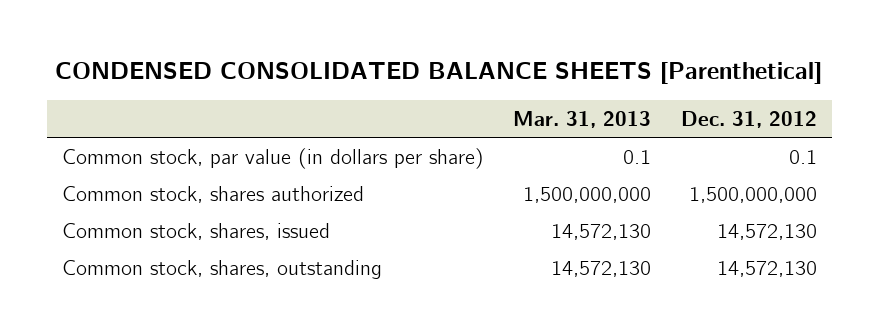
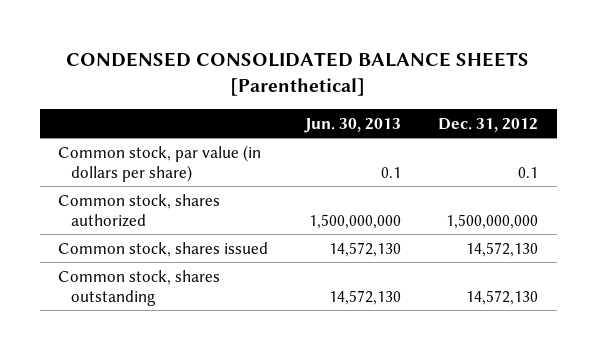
[513,110,652,128] Mar. 31, 2013 -> none
none -> [304,117,402,133] Jun. 30, 2013
[61,222,330,240] Common stock, shares, issued -> [58,241,269,257] Common stock, shares issued
[61,259,382,279] Common stock, shares, outstanding -> [58,269,221,306] Common stock, shares outstanding

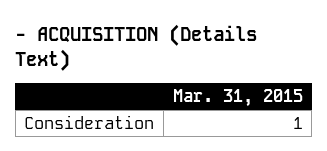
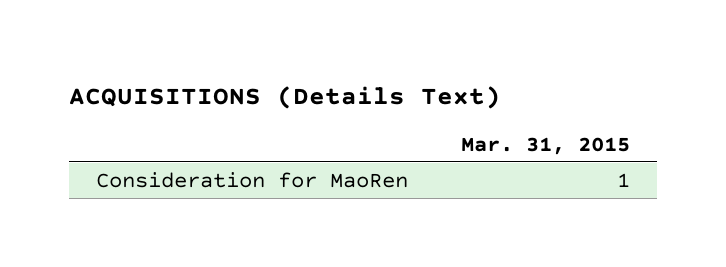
[15,23,258,72] - ACQUISITION (Details Text) -> [68,85,501,109] ACQUISITIONS (Details Text)
[24,114,155,129] Consideration -> [95,172,408,189] Consideration for MaoRen

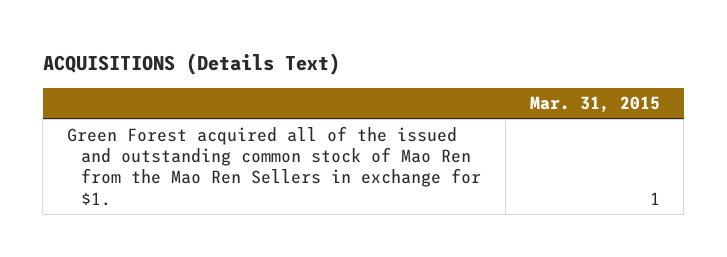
[95,172,408,189] Consideration for MaoRen -> [67,125,482,206] Green Forest acquired all of the issued and outstanding common stock of Mao Ren from the Mao Ren Sellers in exchange for $1.

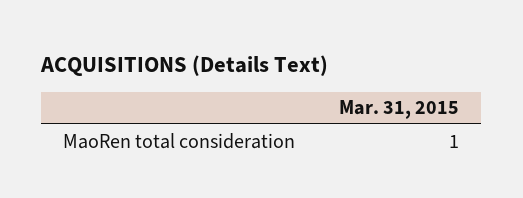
[67,125,482,206] Green Forest acquired all of the issued and outstanding common stock of Mao Ren from the Mao Ren Sellers in exchange for $1. -> [63,132,296,149] MaoRen total consideration

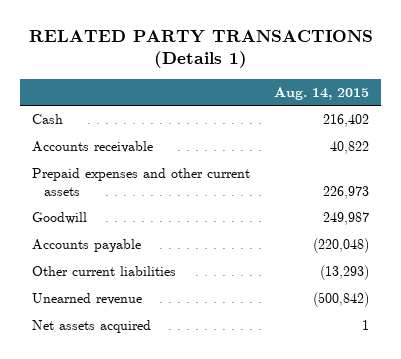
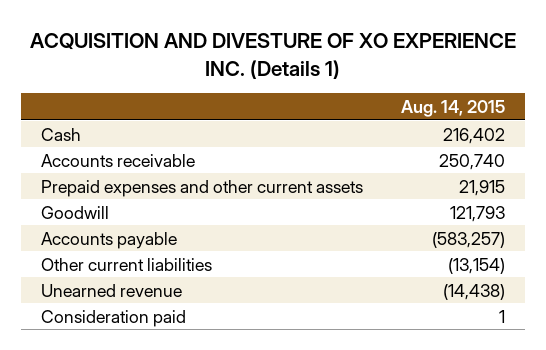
[28,30,373,69] RELATED PARTY TRANSACTIONS (Details 1) -> [30,33,517,79] ACQUISITION AND DIVESTURE OF XO EXPERIENCE INC. (Details 1)
[32,320,152,334] Net assets acquired -> none
[329,141,369,155] 40,822 -> [439,153,506,170] 250,740
[322,186,369,200] 226,973 -> [459,179,506,196] 21,915
[322,212,369,226] 249,987 -> [450,205,506,222] 121,793
[312,238,369,254] (220,048) -> [432,231,506,248] (583,257)
[319,265,369,281] (13,293) -> [448,257,506,274] (13,154)
[312,292,369,308] (500,842) -> [443,283,506,300] (14,438)
none -> [40,309,186,327] Consideration paid

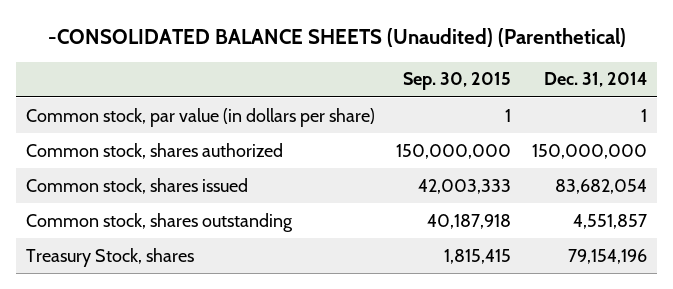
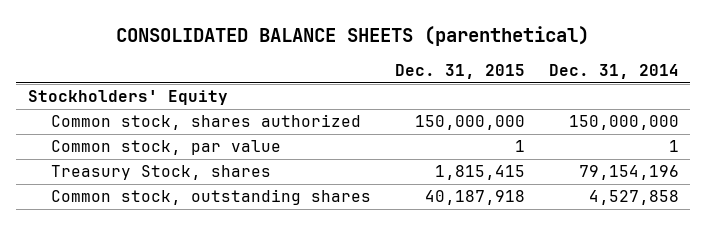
[47,27,626,47] -CONSOLIDATED BALANCE SHEETS (Unaudited) (Parenthetical) -> [116,25,590,46] CONSOLIDATED BALANCE SHEETS (parenthetical)
[403,72,512,91] Sep. 30, 2015 -> none
none -> [394,64,525,80] Dec. 31, 2015
[26,107,376,127] Common stock, par value (in dollars per share) -> none
none -> [28,90,229,106] Stockholders' Equity
[26,177,249,194] Common stock, shares issued -> none
[26,212,294,232] Common stock, shares outstanding -> none
none -> [51,140,282,156] Common stock, par value
none -> [51,189,372,206] Common stock, outstanding shares

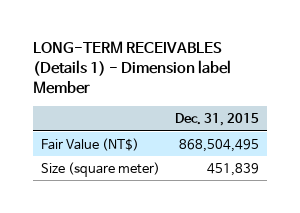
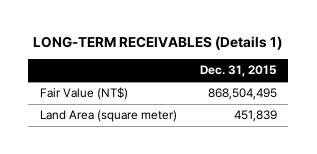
[33,41,232,95] LONG-TERM RECEIVABLES (Details 1) - Dimension label Member -> [33,36,283,51] LONG-TERM RECEIVABLES (Details 1)
[41,161,161,177] Size (square meter) -> [39,110,177,123] Land Area (square meter)

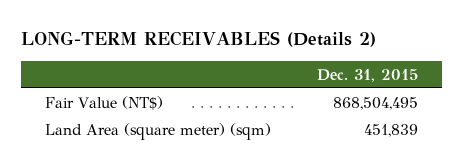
[33,36,283,51] LONG-TERM RECEIVABLES (Details 1) -> [21,31,377,48] LONG-TERM RECEIVABLES (Details 2)
[39,110,177,123] Land Area (square meter) -> [44,122,271,140] Land Area (square meter) (sqm)

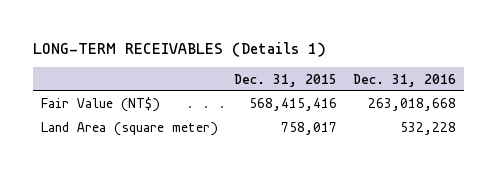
[21,31,377,48] LONG-TERM RECEIVABLES (Details 2) -> [32,41,326,57] LONG-TERM RECEIVABLES (Details 1)
none -> [353,73,457,87] Dec. 31, 2016
[333,96,419,110] 868,504,495 -> [248,98,337,112] 568,415,416
[44,122,271,140] Land Area (square meter) (sqm) -> [40,122,218,137] Land Area (square meter)
[364,123,419,137] 451,839 -> [280,122,337,136] 758,017

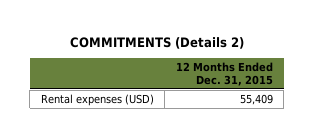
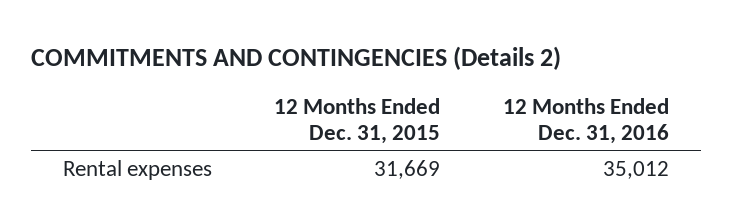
[69,37,244,50] COMMITMENTS (Details 2) -> [31,46,562,71] COMMITMENTS AND CONTINGENCIES (Details 2)
none -> [503,97,670,145] 12 Months Ended Dec. 31, 2016
[40,93,154,106] Rental expenses (USD) -> [62,159,212,180] Rental expenses
[239,93,273,105] 55,409 -> [374,159,441,179] 31,669

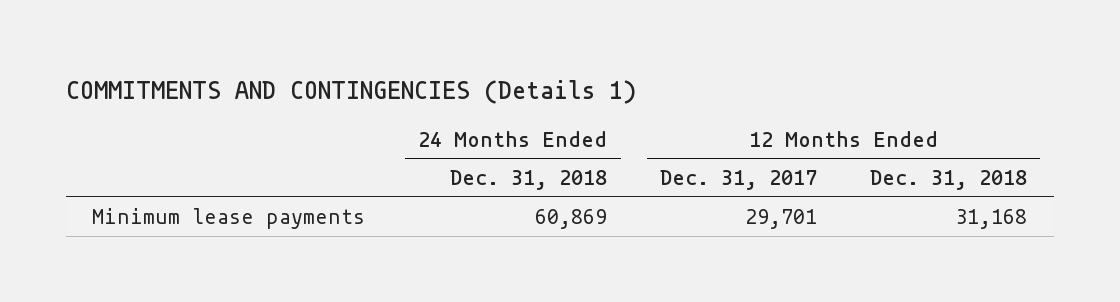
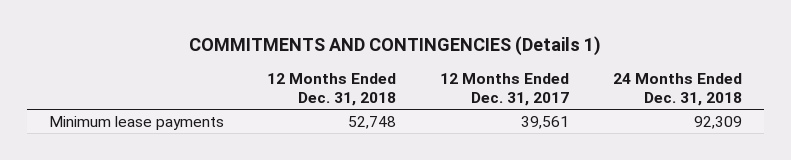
[535,209,608,230] 60,869 -> [694,116,743,130] 92,309
[745,209,818,230] 29,701 -> [521,116,570,130] 39,561
[955,209,1028,230] 31,168 -> [348,116,397,130] 52,748

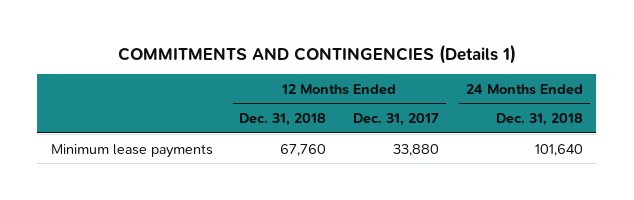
[348,116,397,130] 52,748 -> [280,143,327,156] 67,760
[521,116,570,130] 39,561 -> [393,143,440,156] 33,880
[694,116,743,130] 92,309 -> [535,143,584,156] 101,640

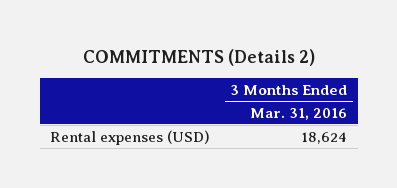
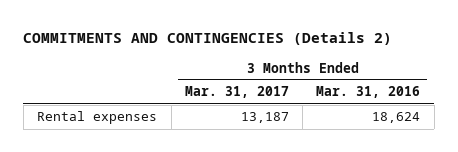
[82,49,315,67] COMMITMENTS (Details 2) -> [23,32,393,46] COMMITMENTS AND CONTINGENCIES (Details 2)
none -> [184,86,289,99] Mar. 31, 2017
[49,129,210,145] Rental expenses (USD) -> [37,111,158,125] Rental expenses

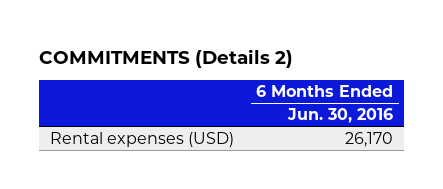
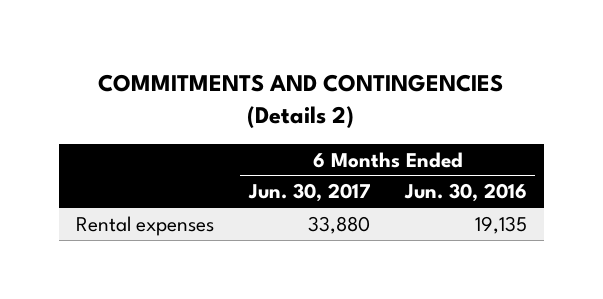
[39,49,294,69] COMMITMENTS (Details 2) -> [98,73,504,129] COMMITMENTS AND CONTINGENCIES (Details 2)
none -> [247,183,370,203] Jun. 30, 2017
[50,132,235,148] Rental expenses (USD) -> [76,215,215,236] Rental expenses
[345,132,394,148] 26,170 -> [474,215,527,234] 19,135

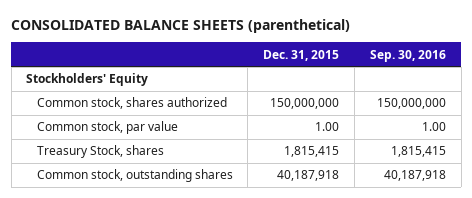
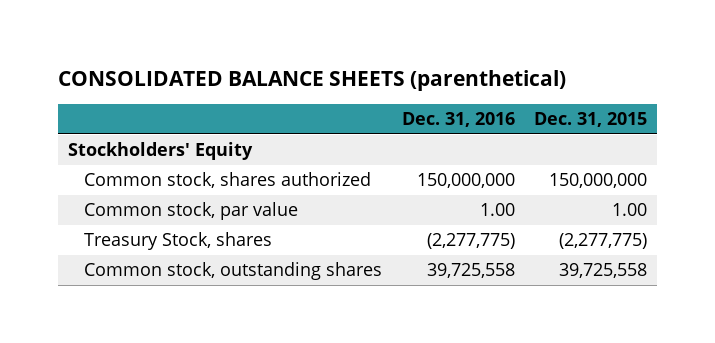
[369,49,446,62] Sep. 30, 2016 -> none
none -> [401,112,515,128] Dec. 31, 2016
[284,146,340,158] 1,815,415 -> [558,233,647,250] (2,277,775)
[277,170,340,182] 40,187,918 -> [558,263,647,279] 39,725,558

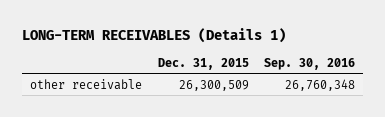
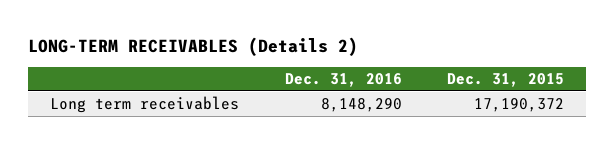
[22,28,287,44] LONG-TERM RECEIVABLES (Details 1) -> [27,36,358,56] LONG-TERM RECEIVABLES (Details 2)
[264,57,356,70] Sep. 30, 2016 -> none
none -> [284,73,402,88] Dec. 31, 2016
[29,78,142,90] other receivable -> none
none -> [50,96,240,114] Long term receivables

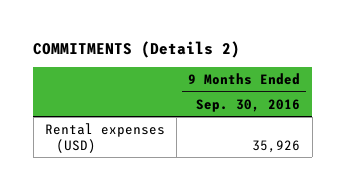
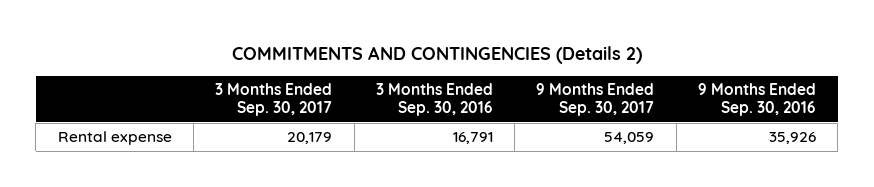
[33,40,241,58] COMMITMENTS (Details 2) -> [231,46,642,65] COMMITMENTS AND CONTINGENCIES (Details 2)
none -> [215,82,333,117] 3 Months Ended Sep. 30, 2017
none -> [375,82,493,117] 3 Months Ended Sep. 30, 2016
none -> [536,82,655,117] 9 Months Ended Sep. 30, 2017
[44,122,165,153] Rental expenses (USD) -> [57,131,172,146] Rental expense

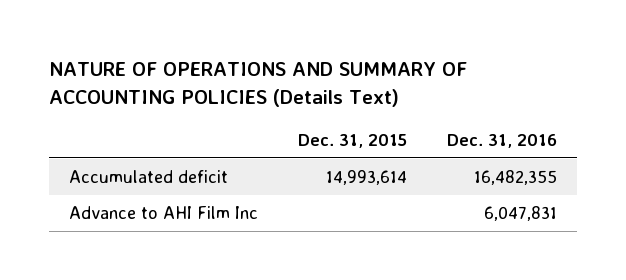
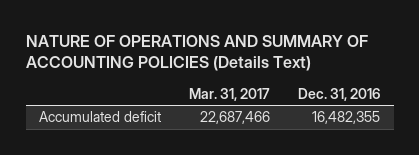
[297,133,407,148] Dec. 31, 2015 -> none
none -> [189,87,271,101] Mar. 31, 2017
[68,205,258,219] Advance to AHI Film Inc -> none

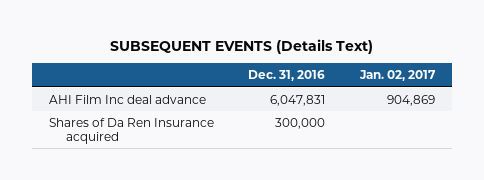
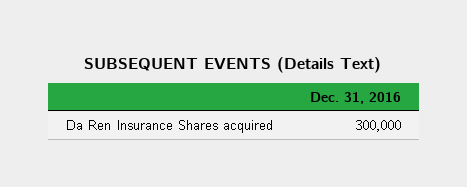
[358,70,436,82] Jan. 02, 2017 -> none
[49,94,207,104] AHI Film Inc deal advance -> none
[49,117,215,145] Shares of Da Ren Insurance acquired -> [66,120,274,134] Da Ren Insurance Shares acquired

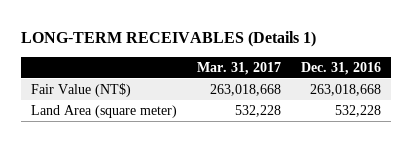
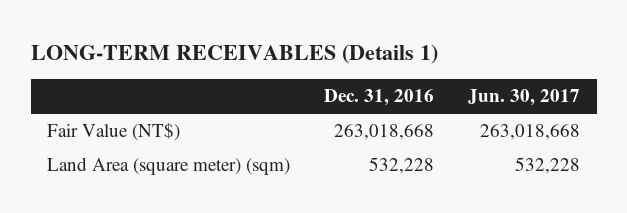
[196,61,281,75] Mar. 31, 2017 -> none
none -> [467,89,580,107] Jun. 30, 2017
[30,105,177,119] Land Area (square meter) -> [47,157,291,176] Land Area (square meter) (sqm)

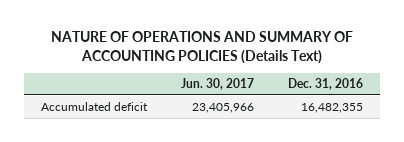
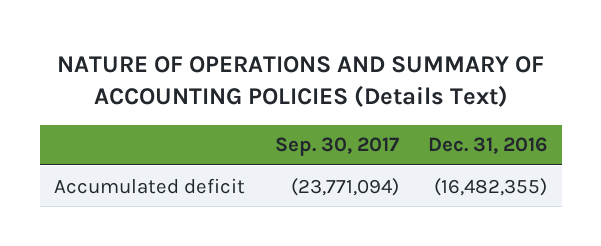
[180,78,254,91] Jun. 30, 2017 -> none
none -> [274,137,399,157] Sep. 30, 2017
[301,103,364,114] 16,482,355 -> [434,177,548,196] (16,482,355)

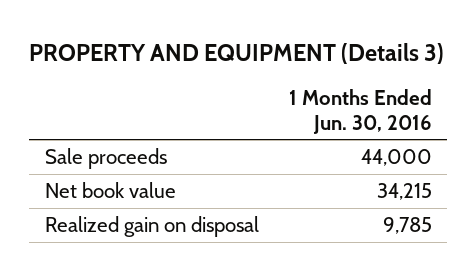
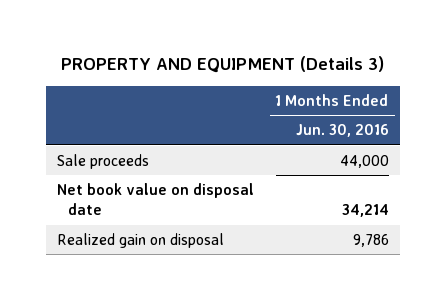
[44,181,176,198] Net book value -> [56,183,254,216] Net book value on disposal date
[376,182,432,200] 34,215 -> [341,204,389,218] 34,214
[382,216,432,234] 9,785 -> [352,234,389,248] 9,786

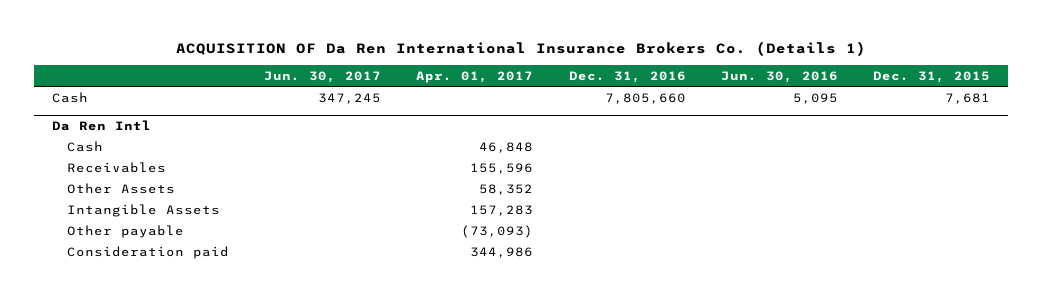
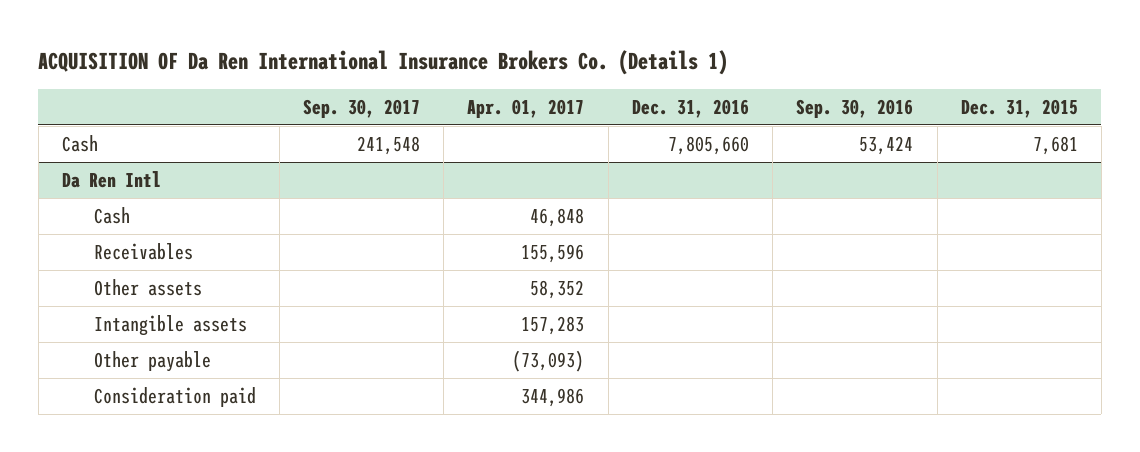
[264,70,382,83] Jun. 30, 2017 -> none
[721,70,839,83] Jun. 30, 2016 -> none
none -> [303,99,421,119] Sep. 30, 2017
none -> [796,99,914,119] Sep. 30, 2016
[66,182,175,194] Other Assets -> [93,278,202,296] Other assets
[66,203,220,217] Intangible Assets -> [93,314,247,336] Intangible assets

